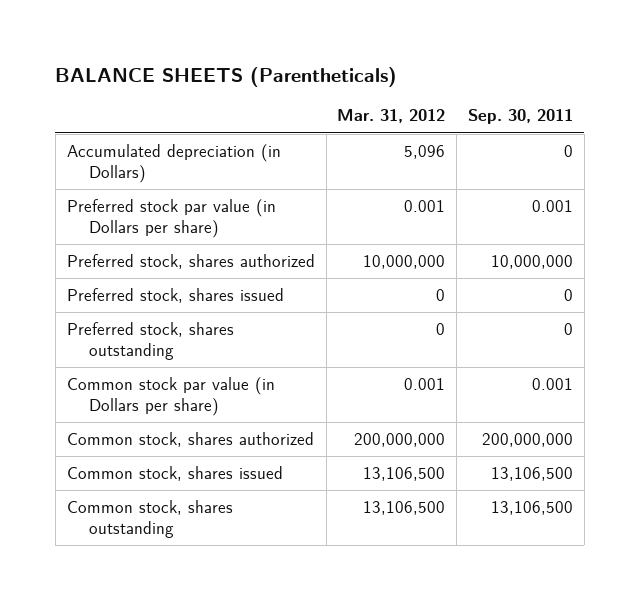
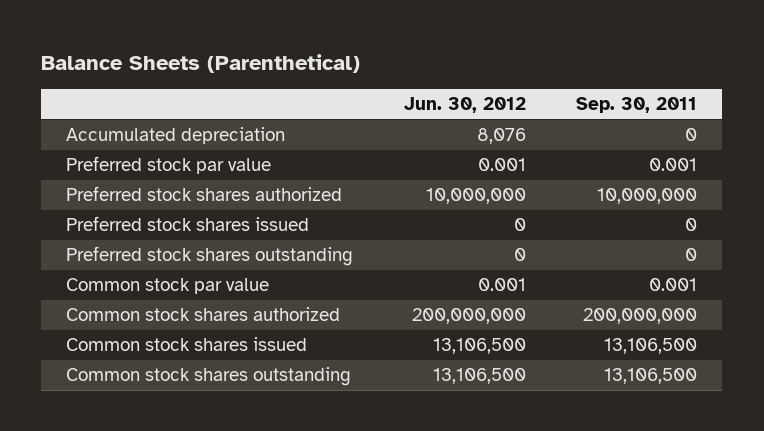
[55,66,398,87] BALANCE SHEETS (Parentheticals) -> [41,54,361,74] Balance Sheets (Parenthetical)
[337,109,446,124] Mar. 31, 2012 -> none
none -> [403,97,526,114] Jun. 30, 2012
[66,143,281,184] Accumulated depreciation (in Dollars) -> [66,127,286,145] Accumulated depreciation
[66,198,276,239] Preferred stock par value (in Dollars per share) -> [66,156,272,175] Preferred stock par value
[66,253,315,269] Preferred stock, shares authorized -> [66,186,343,202] Preferred stock shares authorized
[66,287,284,303] Preferred stock, shares issued -> [66,216,310,232] Preferred stock shares issued
[66,321,234,361] Preferred stock, shares outstanding -> [66,246,354,267] Preferred stock shares outstanding
[66,376,275,417] Common stock par value (in Dollars per share) -> [66,278,270,295] Common stock par value
[66,431,314,447] Common stock, shares authorized -> [66,307,341,322] Common stock shares authorized
[66,465,283,481] Common stock, shares issued -> [66,337,308,352] Common stock shares issued
[66,499,233,539] Common stock, shares outstanding -> [66,367,352,387] Common stock shares outstanding

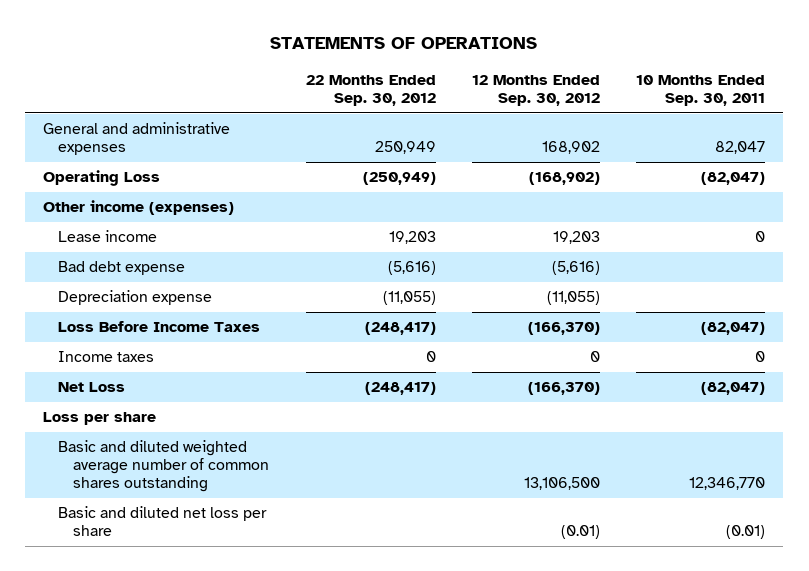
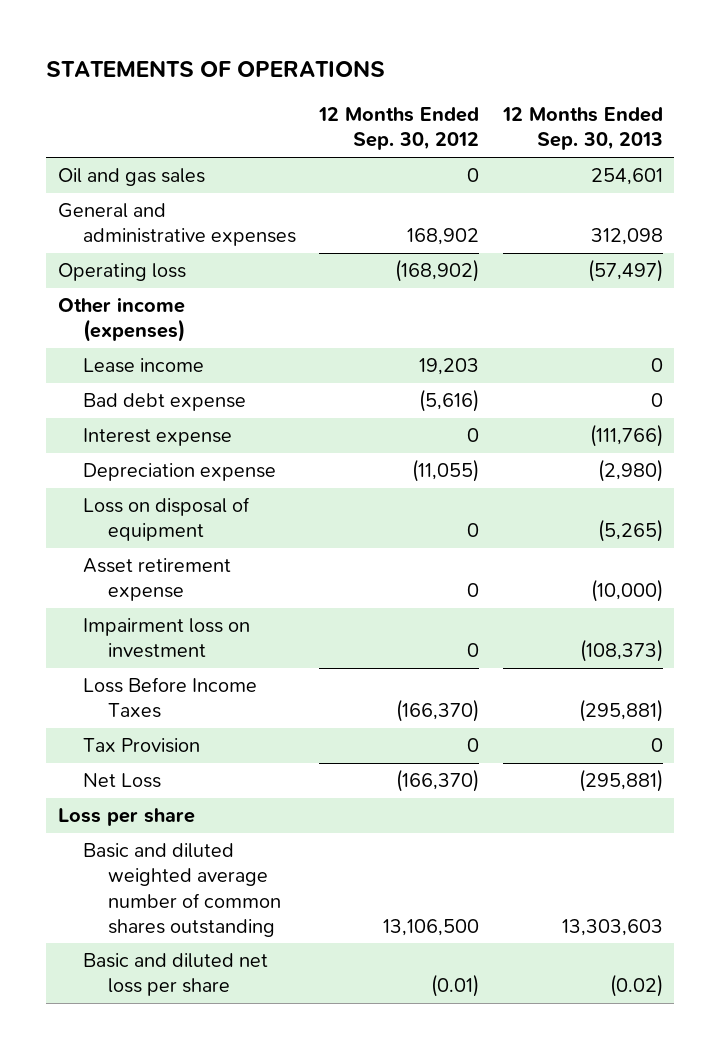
[305,74,436,106] 22 Months Ended Sep. 30, 2012 -> none
[636,74,766,106] 10 Months Ended Sep. 30, 2011 -> none
none -> [501,107,663,151] 12 Months Ended Sep. 30, 2013
none -> [57,168,205,187] Oil and gas sales
[43,170,161,187] Operating Loss -> [57,263,186,282] Operating loss
none -> [82,428,232,447] Interest expense
none -> [82,497,250,542] Loss on disposal of equipment
none -> [82,558,231,602] Asset retirement expense
none -> [82,618,250,659] Impairment loss on investment
[58,351,155,363] Income taxes -> [82,738,200,754] Tax Provision

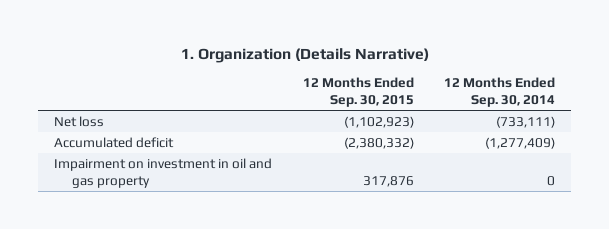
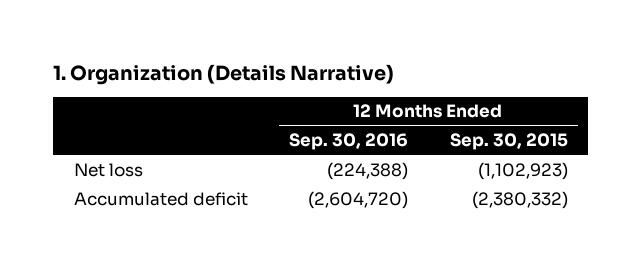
[444,77,556,108] 12 Months Ended Sep. 30, 2014 -> none
none -> [289,133,409,151] Sep. 30, 2016
[53,157,272,188] Impairment on investment in oil and gas property -> none

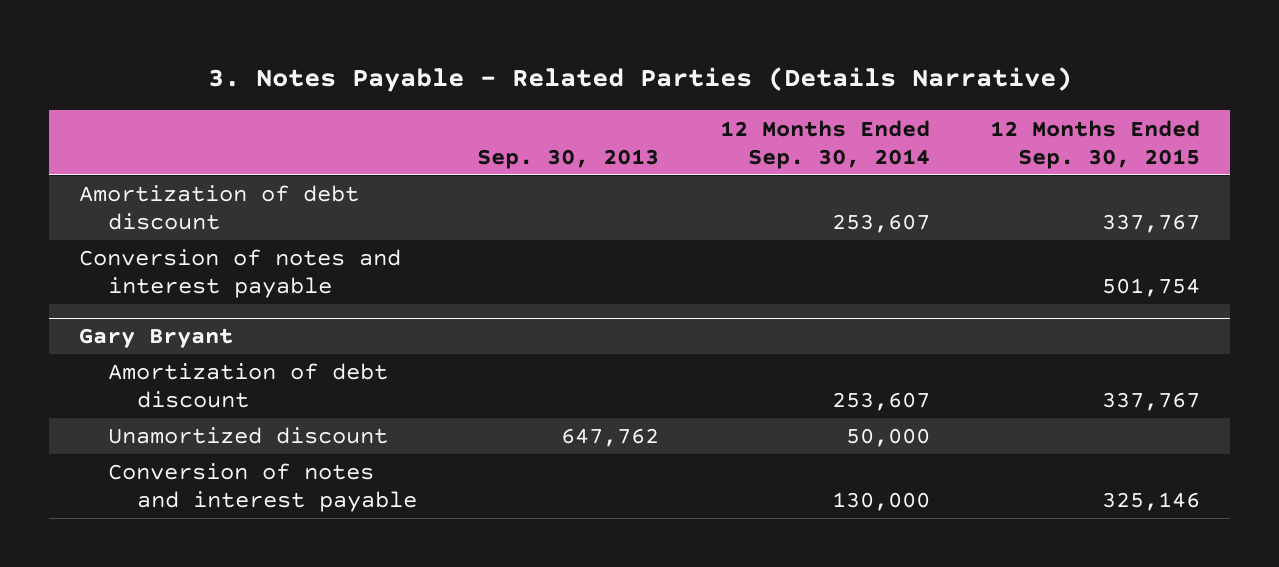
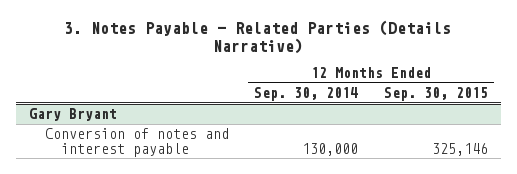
[477,148,660,169] Sep. 30, 2013 -> none
[79,185,360,231] Amortization of debt discount -> none
[79,249,402,299] Conversion of notes and interest payable -> none
[107,363,388,409] Amortization of debt discount -> none
[107,427,388,445] Unamortized discount -> none

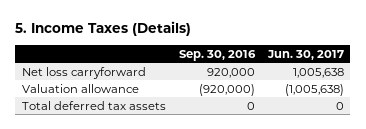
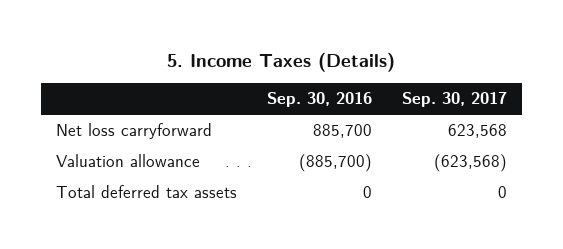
[266,49,344,60] Jun. 30, 2017 -> none
none -> [401,92,507,108] Sep. 30, 2017
[206,67,255,78] 920,000 -> [312,124,372,139] 885,700
[198,83,255,96] (920,000) -> [298,154,372,173] (885,700)

